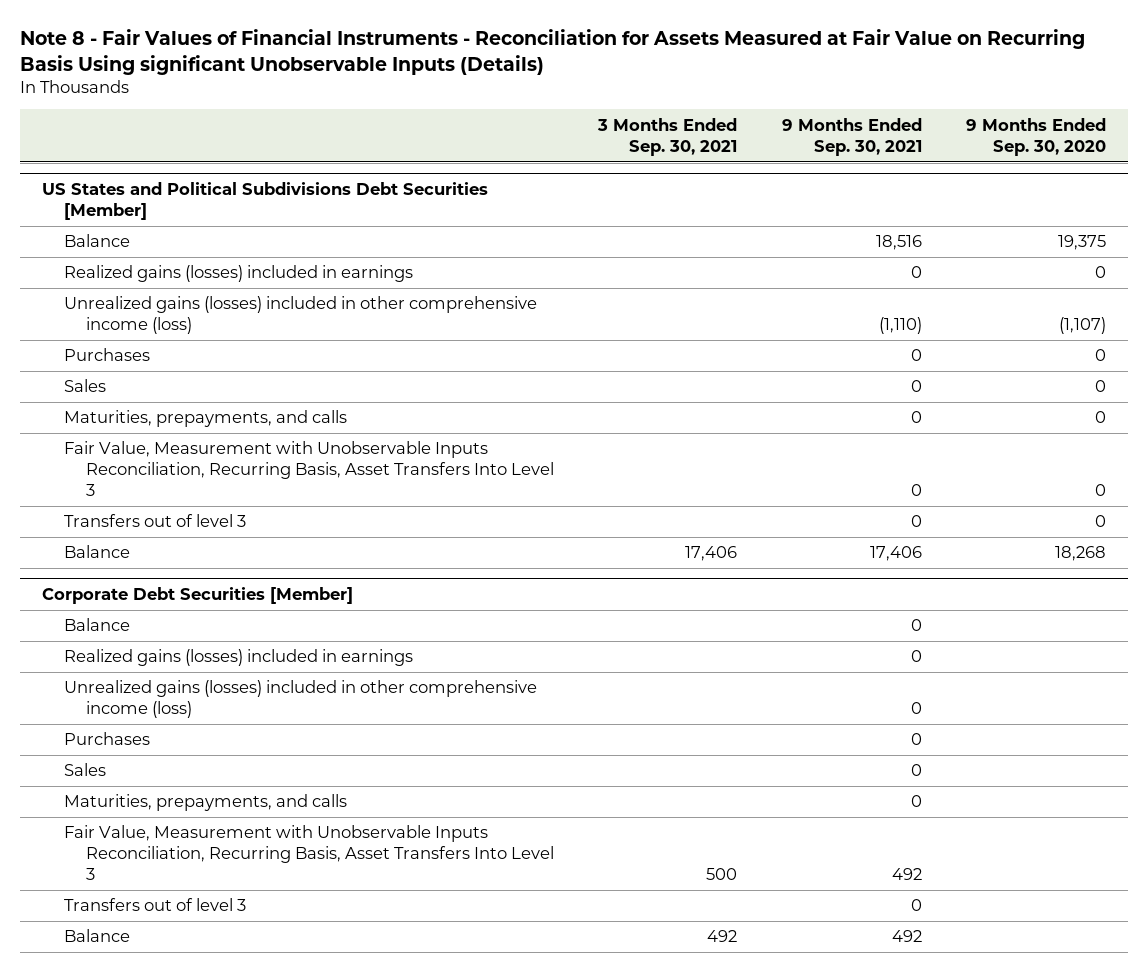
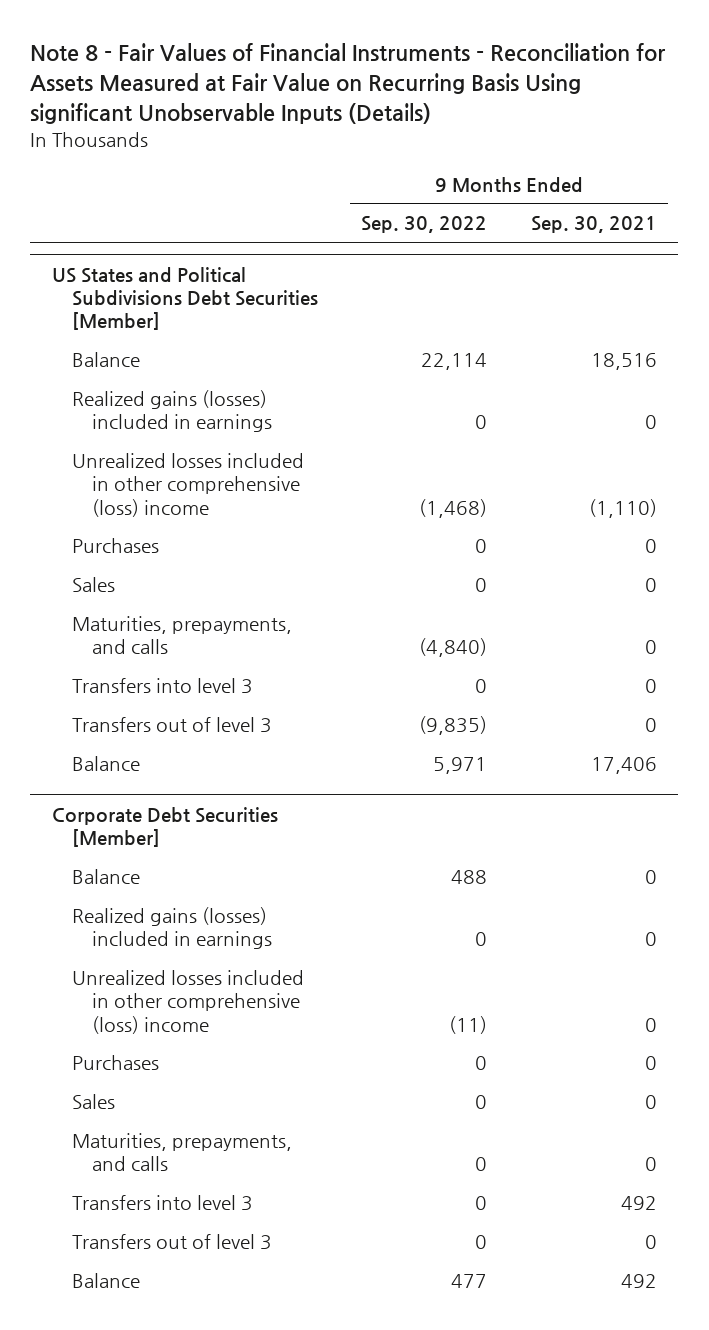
[597,117,738,156] 3 Months Ended Sep. 30, 2021 -> none
[965,117,1106,156] 9 Months Ended Sep. 30, 2020 -> none
none -> [361,216,488,234] Sep. 30, 2022
[63,296,537,335] Unrealized gains (losses) included in other comprehensive income (loss) -> [71,453,304,517] Unrealized losses included in other comprehensive (loss) income
[63,441,555,497] Fair Value, Measurement with Unobservable Inputs Reconciliation, Recurring Basis, Asset Transfers Into Level 3 -> [71,678,253,695] Transfers into level 3
[63,680,537,719] Unrealized gains (losses) included in other comprehensive income (loss) -> [71,970,304,1034] Unrealized losses included in other comprehensive (loss) income
[63,825,555,881] Fair Value, Measurement with Unobservable Inputs Reconciliation, Recurring Basis, Asset Transfers Into Level 3 -> [71,1195,253,1212] Transfers into level 3

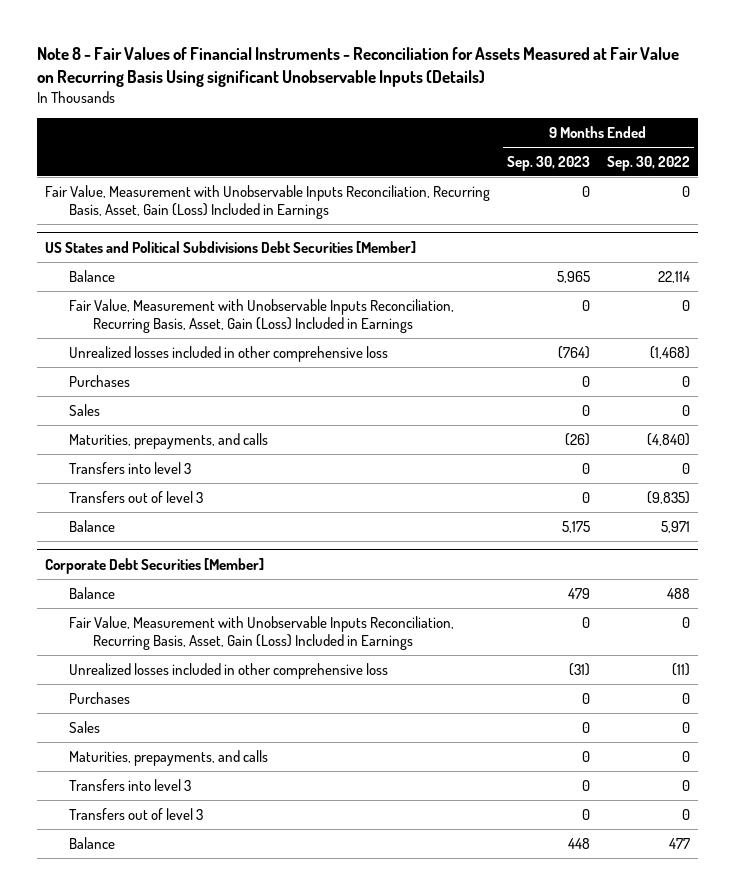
[530,216,657,234] Sep. 30, 2021 -> none
none -> [507,155,591,171] Sep. 30, 2023
none -> [45,184,491,219] Fair Value, Measurement with Unobservable Inputs Reconciliation, Recurring Basis, Asset, Gain (Loss) Included in Earnings
[71,390,272,433] Realized gains (losses) included in earnings -> [69,298,455,333] Fair Value, Measurement with Unobservable Inputs Reconciliation, Recurring Basis, Asset, Gain (Loss) Included in Earnings
[71,453,304,517] Unrealized losses included in other comprehensive (loss) income -> [69,345,389,362] Unrealized losses included in other comprehensive loss
[71,907,272,950] Realized gains (losses) included in earnings -> [69,615,455,650] Fair Value, Measurement with Unobservable Inputs Reconciliation, Recurring Basis, Asset, Gain (Loss) Included in Earnings
[71,970,304,1034] Unrealized losses included in other comprehensive (loss) income -> [69,662,389,679] Unrealized losses included in other comprehensive loss

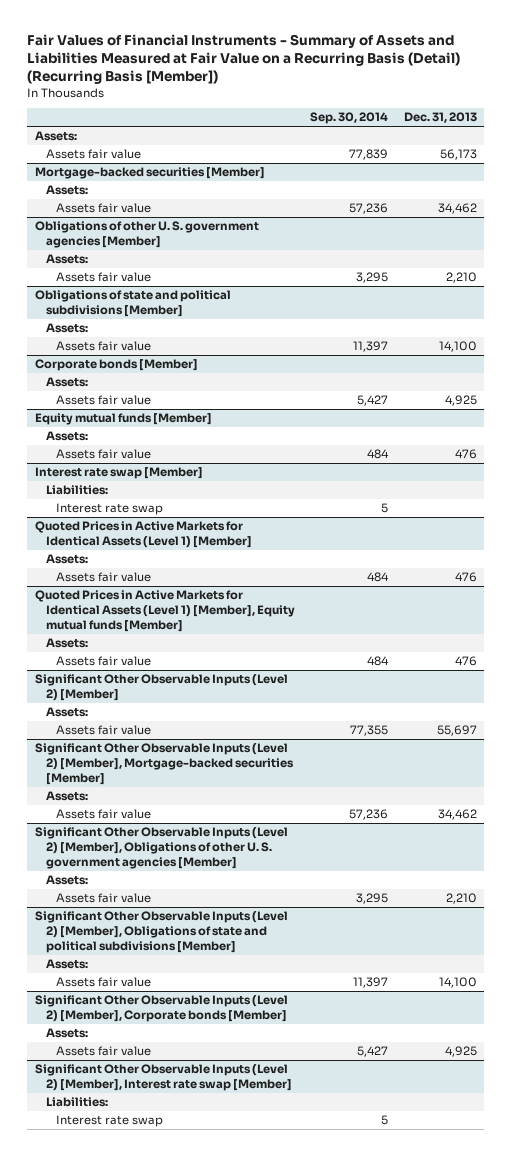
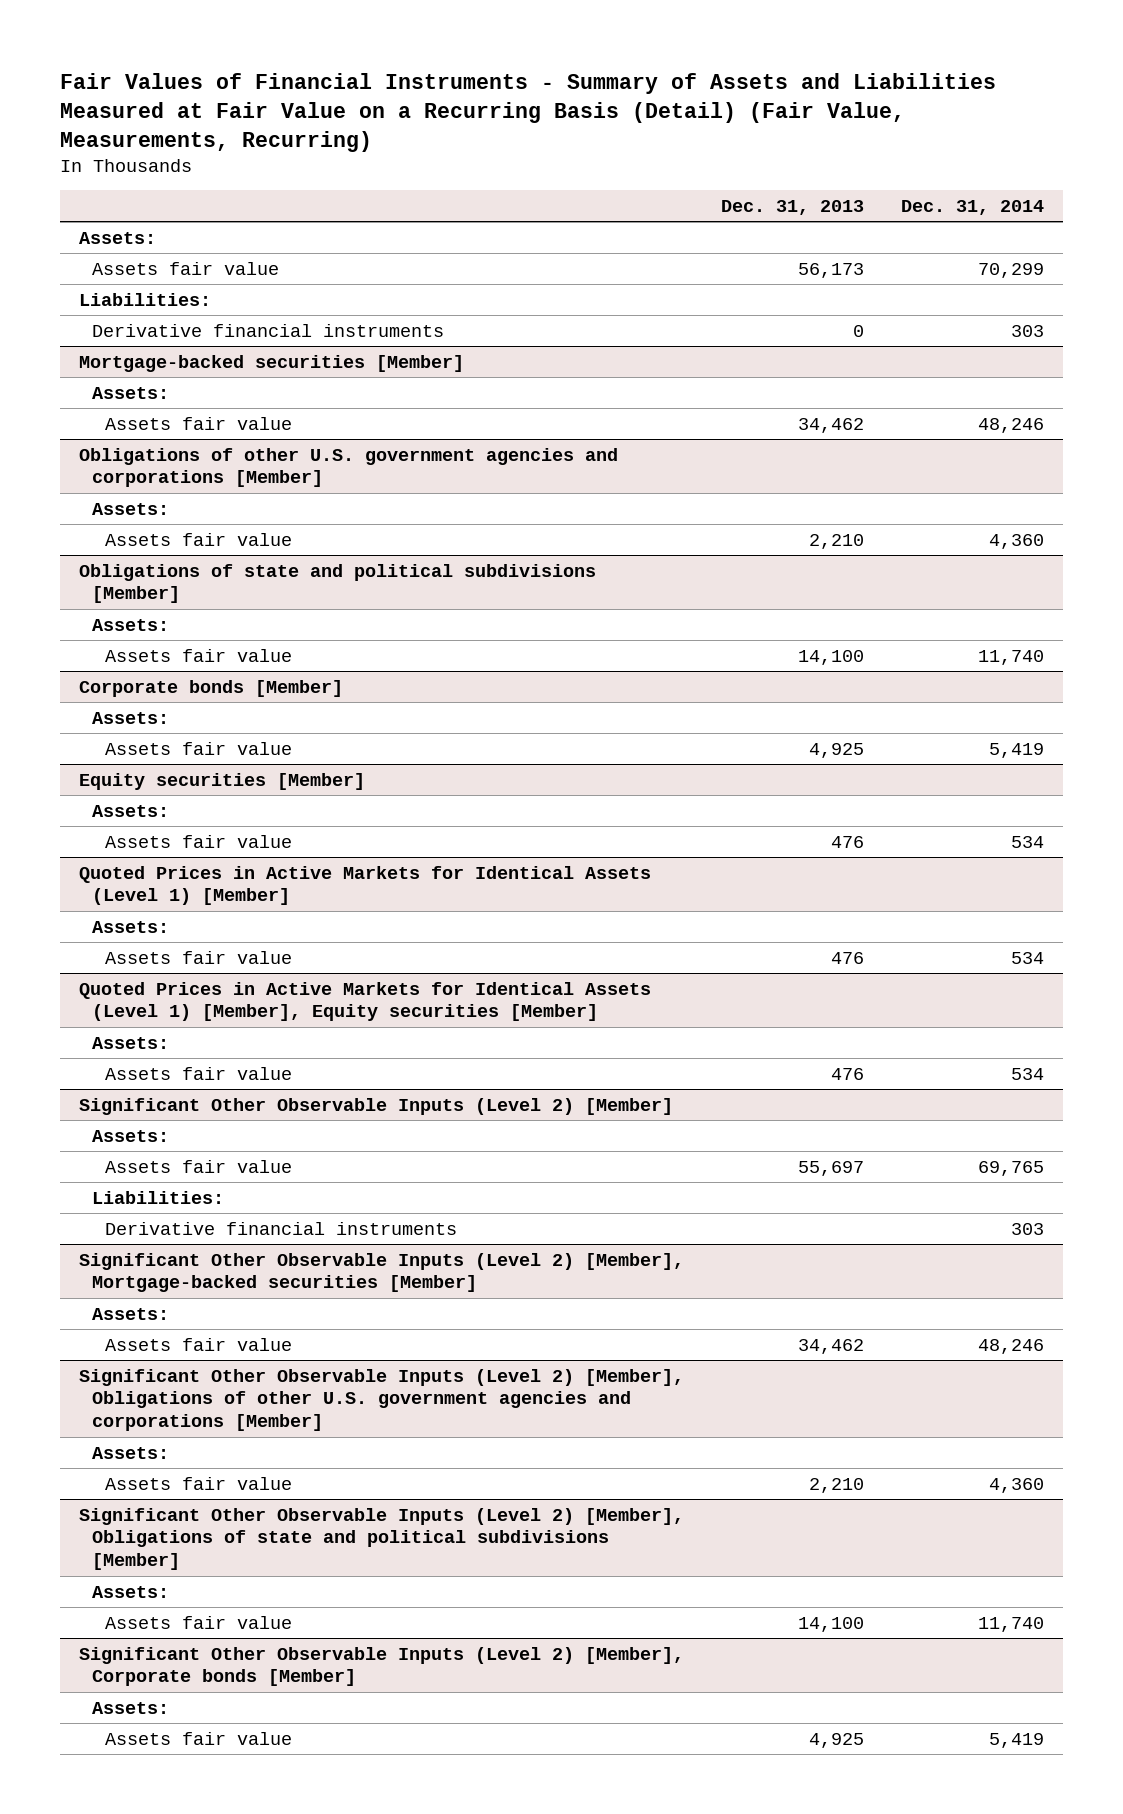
[27,34,461,84] Fair Values of Financial Instruments - Summary of Assets and Liabilities Measured at Fair Value on a Recurring Basis (Detail) (Recurring Basis [Member]) -> [59,72,996,152] Fair Values of Financial Instruments - Summary of Assets and Liabilities Measured at Fair Value on a Recurring Basis (Detail) (Fair Value, Measurements, Recurring)
[310,112,389,125] Sep. 30, 2014 -> none
none -> [901,199,1045,215] Dec. 31, 2014
none -> [78,292,211,306] Liabilities:
none -> [91,323,444,337] Derivative financial instruments
[34,221,259,249] Obligations of other U. S. government agencies [Member] -> [78,447,618,488] Obligations of other U.S. government agencies and corporations [Member]
[34,413,212,426] Equity mutual funds [Member] -> none
none -> [78,772,365,790] Equity securities [Member]
[34,467,203,480] Interest rate swap [Member] -> none
[45,485,108,496] Liabilities: -> none
[56,503,164,516] Interest rate swap -> none
[34,590,295,632] Quoted Prices in Active Markets for Identical Assets (Level 1) [Member], Equity mutual funds [Member] -> [78,981,651,1022] Quoted Prices in Active Markets for Identical Assets (Level 1) [Member], Equity securities [Member]
none -> [91,1190,224,1204] Liabilities:
none -> [104,1221,457,1235] Derivative financial instruments
[34,827,288,869] Significant Other Observable Inputs (Level 2) [Member], Obligations of other U. S. government agencies [Member] -> [78,1368,684,1432] Significant Other Observable Inputs (Level 2) [Member], Obligations of other U.S. government agencies and corporations [Member]
[34,1064,292,1092] Significant Other Observable Inputs (Level 2) [Member], Interest rate swap [Member] -> none
[45,1097,108,1108] Liabilities: -> none
[56,1115,164,1128] Interest rate swap -> none

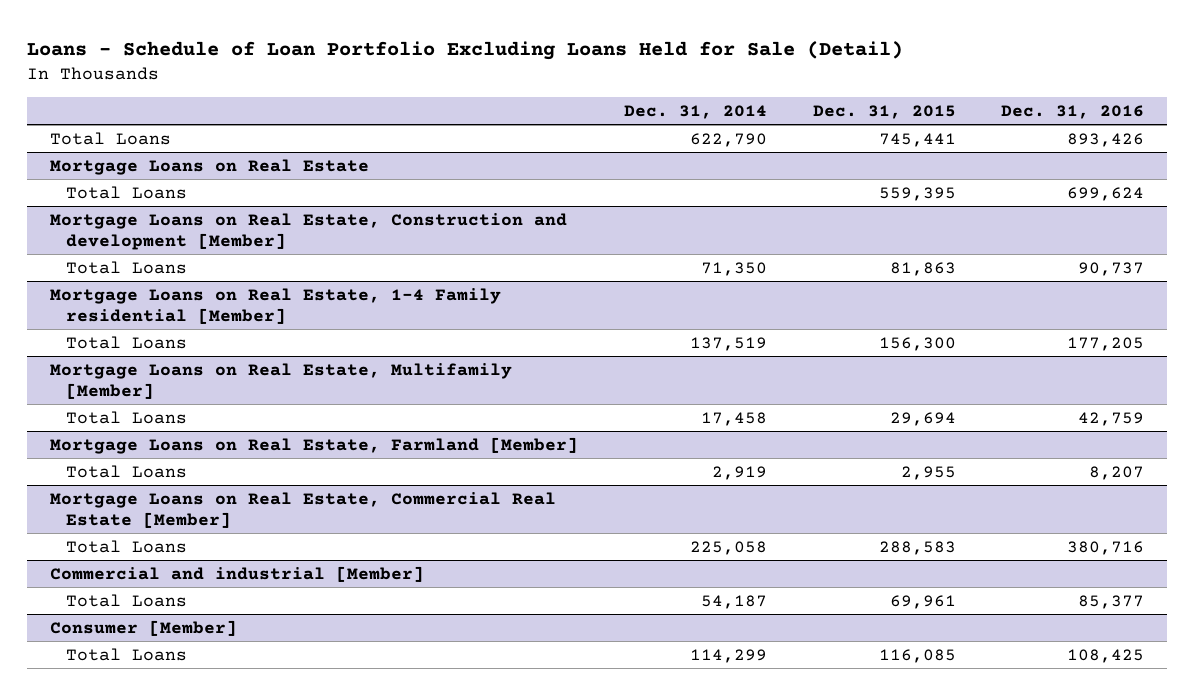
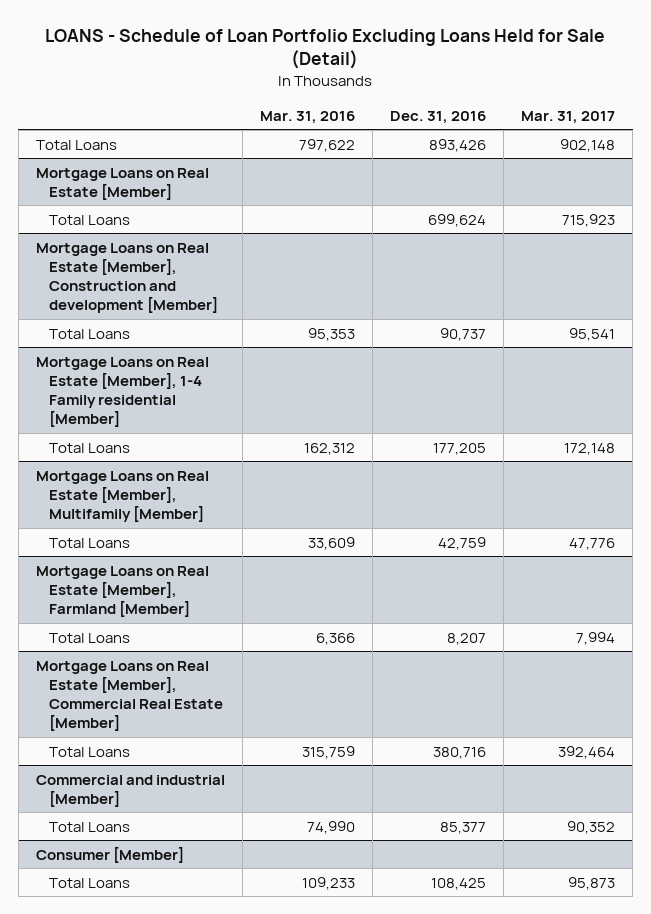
[27,41,904,61] Loans - Schedule of Loan Portfolio Excluding Loans Held for Sale (Detail) -> [45,28,606,70] LOANS - Schedule of Loan Portfolio Excluding Loans Held for Sale (Detail)
[623,104,767,119] Dec. 31, 2014 -> none
[812,104,956,119] Dec. 31, 2015 -> none
none -> [259,110,355,124] Mar. 31, 2016
none -> [521,110,616,124] Mar. 31, 2017
[50,158,370,175] Mortgage Loans on Real Estate -> [35,167,209,200] Mortgage Loans on Real Estate [Member]
[50,212,568,250] Mortgage Loans on Real Estate, Construction and development [Member] -> [35,242,219,314] Mortgage Loans on Real Estate [Member], Construction and development [Member]
[50,287,502,324] Mortgage Loans on Real Estate, 1-4 Family residential [Member] -> [35,356,209,428] Mortgage Loans on Real Estate [Member], 1-4 Family residential [Member]
[50,362,513,399] Mortgage Loans on Real Estate, Multifamily [Member] -> [35,470,209,523] Mortgage Loans on Real Estate [Member], Multifamily [Member]
[50,436,579,454] Mortgage Loans on Real Estate, Farmland [Member] -> [35,565,209,618] Mortgage Loans on Real Estate [Member], Farmland [Member]
[50,491,557,528] Mortgage Loans on Real Estate, Commercial Real Estate [Member] -> [35,660,224,732] Mortgage Loans on Real Estate [Member], Commercial Real Estate [Member]

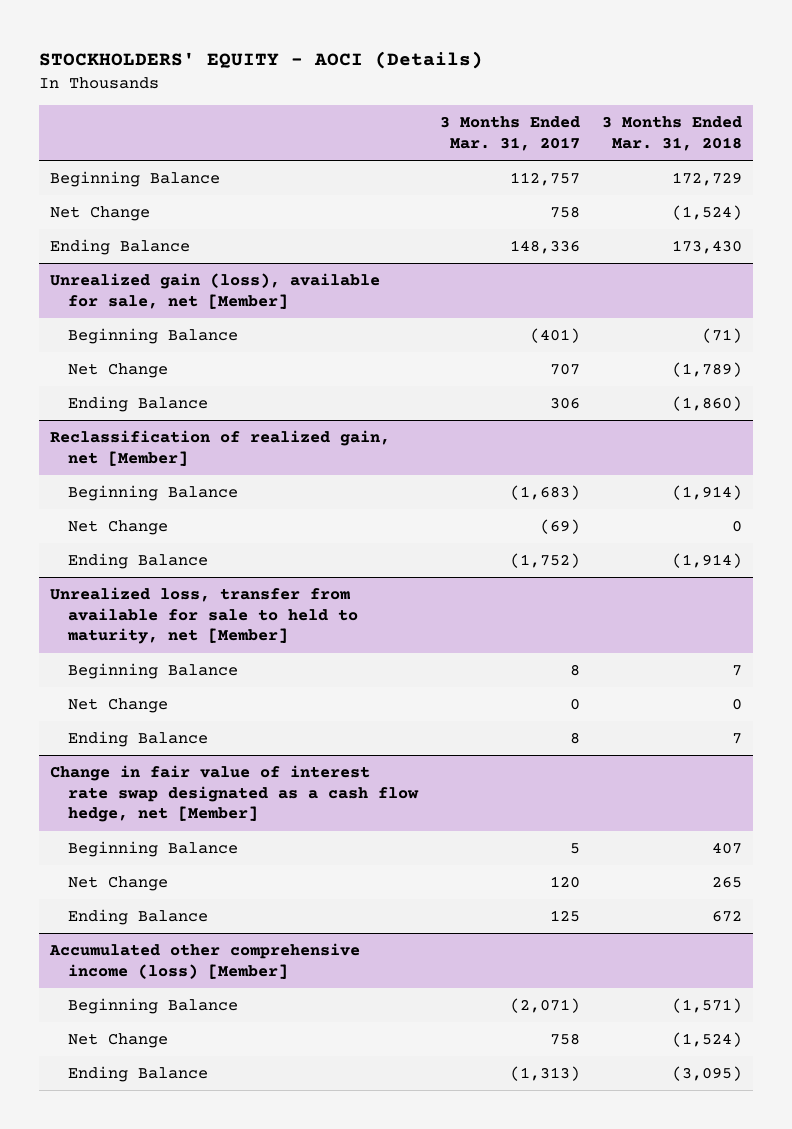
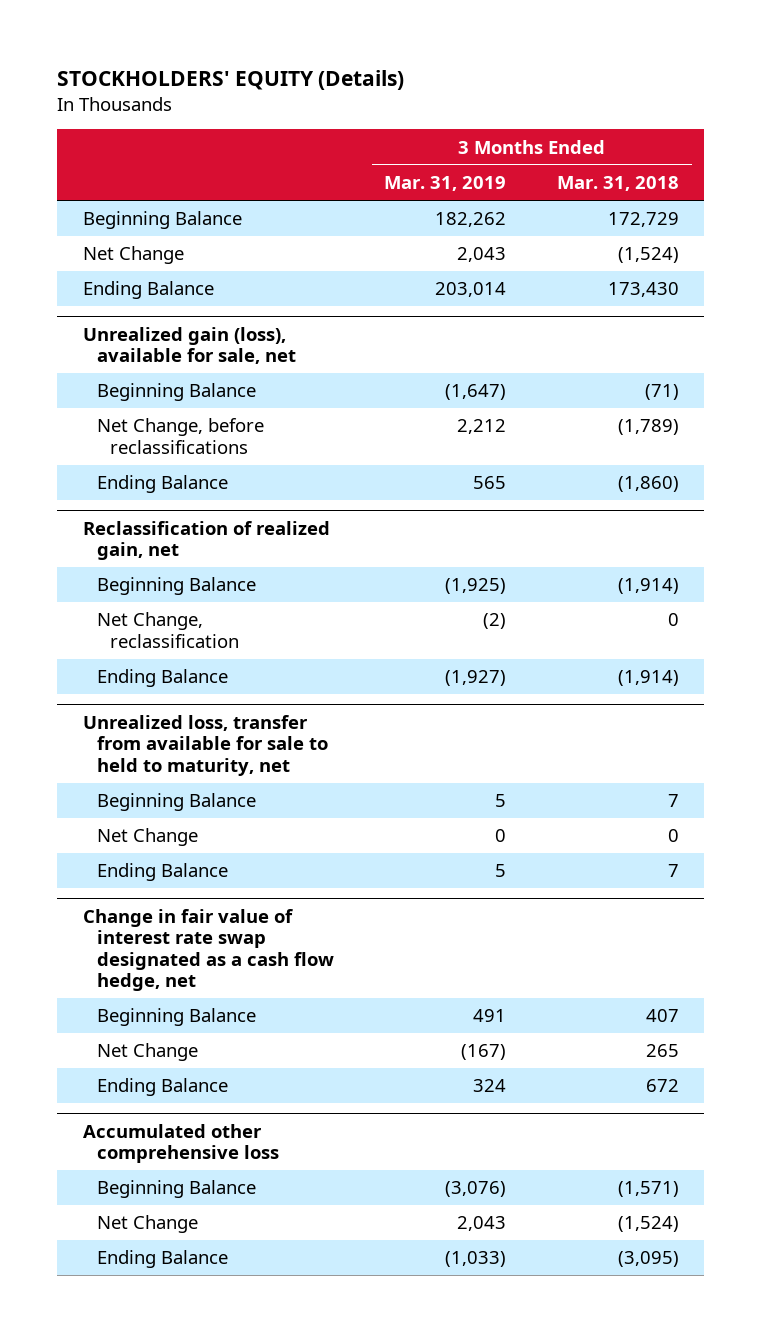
[39,51,484,70] STOCKHOLDERS' EQUITY - AOCI (Details) -> [57,70,405,91] STOCKHOLDERS' EQUITY (Details)
[439,116,580,152] 3 Months Ended Mar. 31, 2017 -> none
none -> [384,176,507,192] Mar. 31, 2019
[50,273,381,309] Unrealized gain (loss), available for sale, net [Member] -> [82,327,296,365] Unrealized gain (loss), available for sale, net
[67,363,168,379] Net Change -> [96,418,264,454] Net Change, before reclassifications
[50,430,391,466] Reclassification of realized gain, net [Member] -> [82,521,330,561] Reclassification of realized gain, net
[67,520,168,536] Net Change -> [96,612,240,648] Net Change, reclassification
[50,587,358,645] Unrealized loss, transfer from available for sale to held to maturity, net [Member] -> [82,715,328,776] Unrealized loss, transfer from available for sale to held to maturity, net
[50,765,419,823] Change in fair value of interest rate swap designated as a cash flow hedge, net [Member] -> [82,909,334,992] Change in fair value of interest rate swap designated as a cash flow hedge, net
[49,943,361,979] Accumulated other comprehensive income (loss) [Member] -> [82,1124,279,1164] Accumulated other comprehensive loss

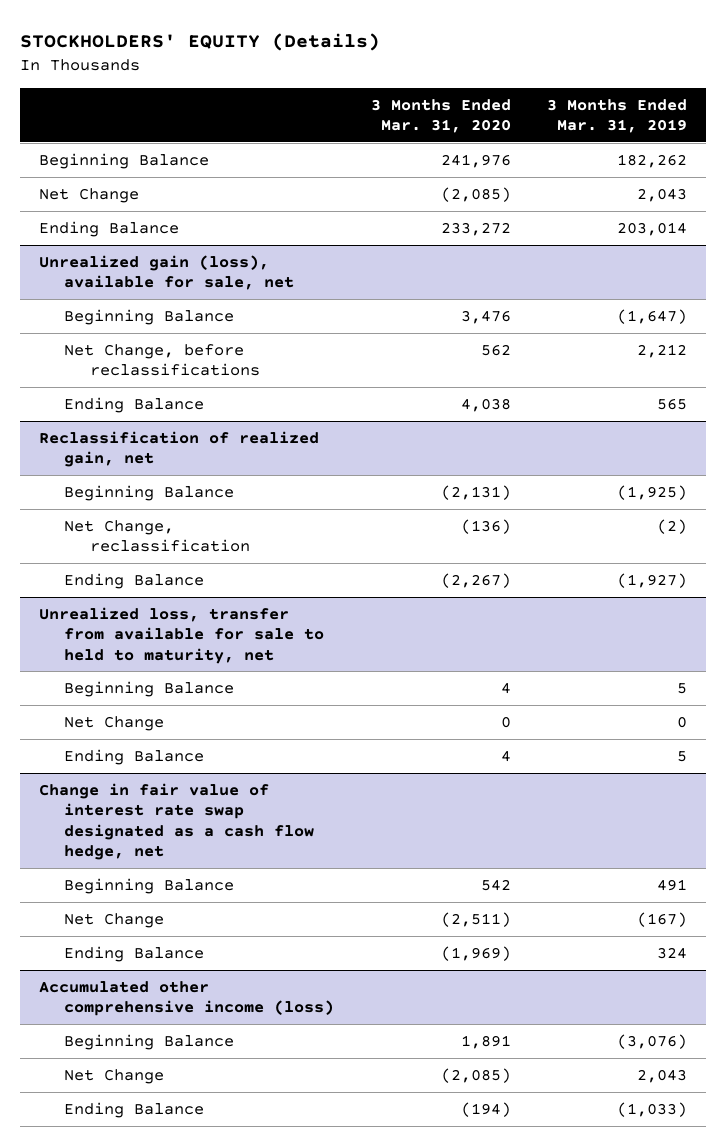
[557,176,680,192] Mar. 31, 2018 -> none
none -> [370,98,511,133] 3 Months Ended Mar. 31, 2020
[82,1124,279,1164] Accumulated other comprehensive loss -> [38,980,335,1017] Accumulated other comprehensive income (loss)

